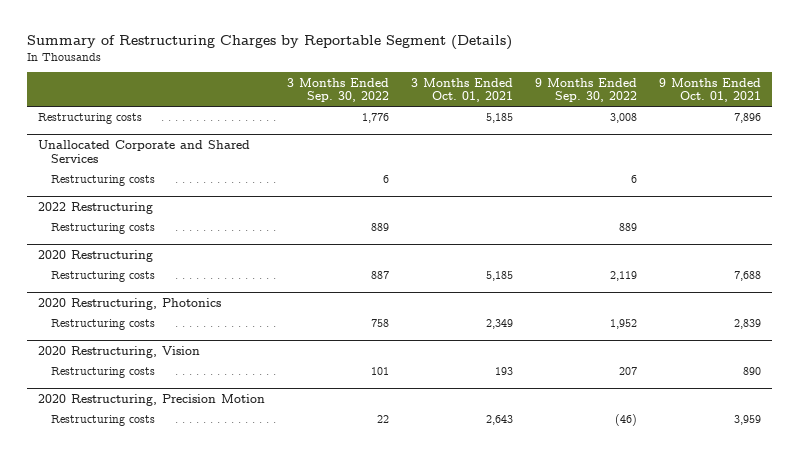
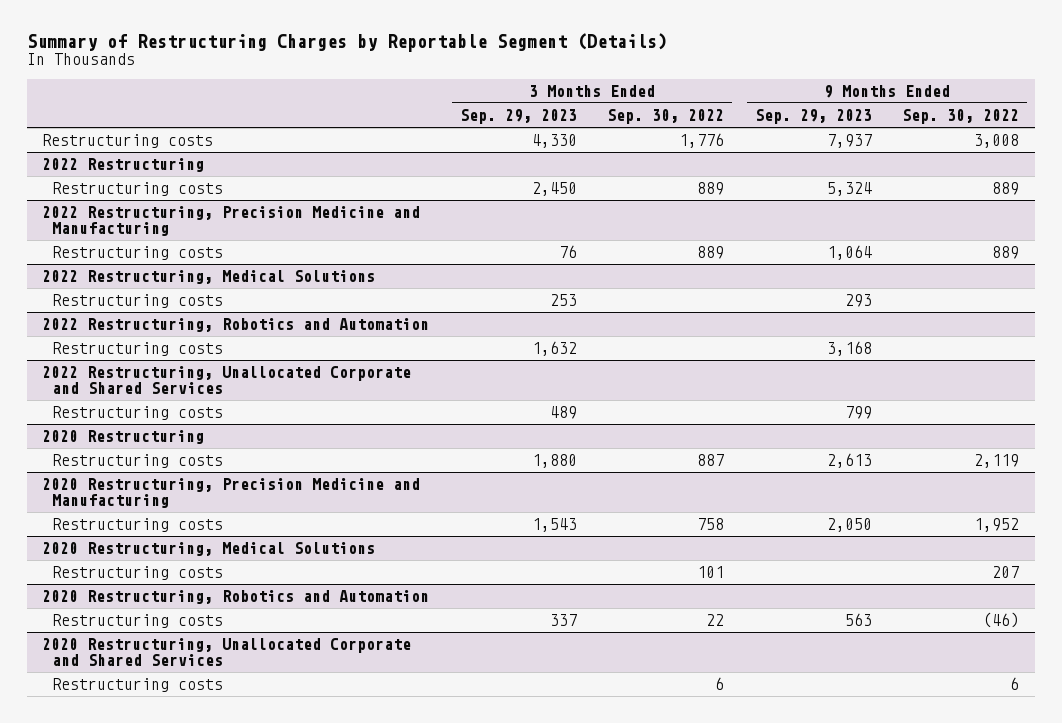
[410,77,513,103] 3 Months Ended Oct. 01, 2021 -> none
[658,77,761,103] 9 Months Ended Oct. 01, 2021 -> none
none -> [459,109,577,125] Sep. 29, 2023
none -> [754,109,872,125] Sep. 29, 2023
[37,140,250,163] Unallocated Corporate and Shared Services -> none
[50,175,155,187] Restructuring costs -> none
none -> [42,206,421,237] 2022 Restructuring, Precision Medicine and Manufacturing
none -> [52,246,224,261] Restructuring costs
none -> [42,270,376,285] 2022 Restructuring, Medical Solutions
none -> [52,294,224,309] Restructuring costs
none -> [42,318,430,333] 2022 Restructuring, Robotics and Automation
none -> [52,342,224,357] Restructuring costs
none -> [42,366,412,395] 2022 Restructuring, Unallocated Corporate and Shared Services
none -> [52,406,224,421] Restructuring costs
[37,298,221,311] 2020 Restructuring, Photonics -> none
none -> [42,478,421,509] 2020 Restructuring, Precision Medicine and Manufacturing
[37,346,200,359] 2020 Restructuring, Vision -> none
none -> [42,542,376,557] 2020 Restructuring, Medical Solutions
[37,394,265,407] 2020 Restructuring, Precision Motion -> none
none -> [42,590,430,605] 2020 Restructuring, Robotics and Automation
none -> [42,638,412,667] 2020 Restructuring, Unallocated Corporate and Shared Services
none -> [52,678,224,693] Restructuring costs

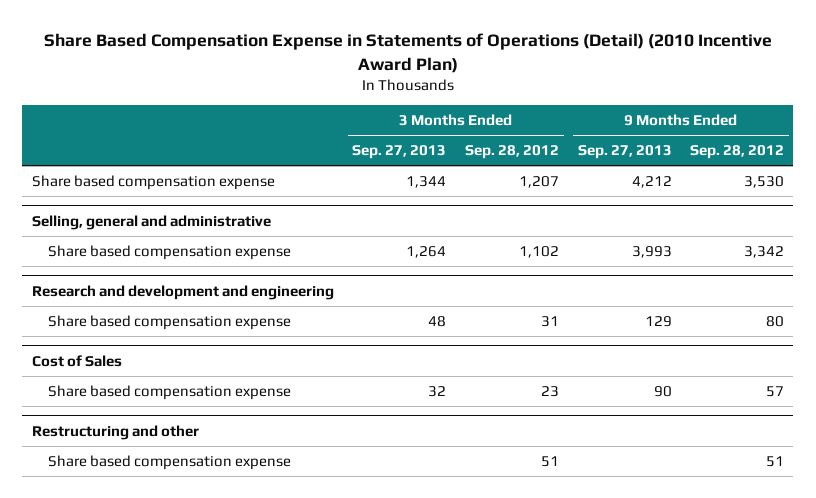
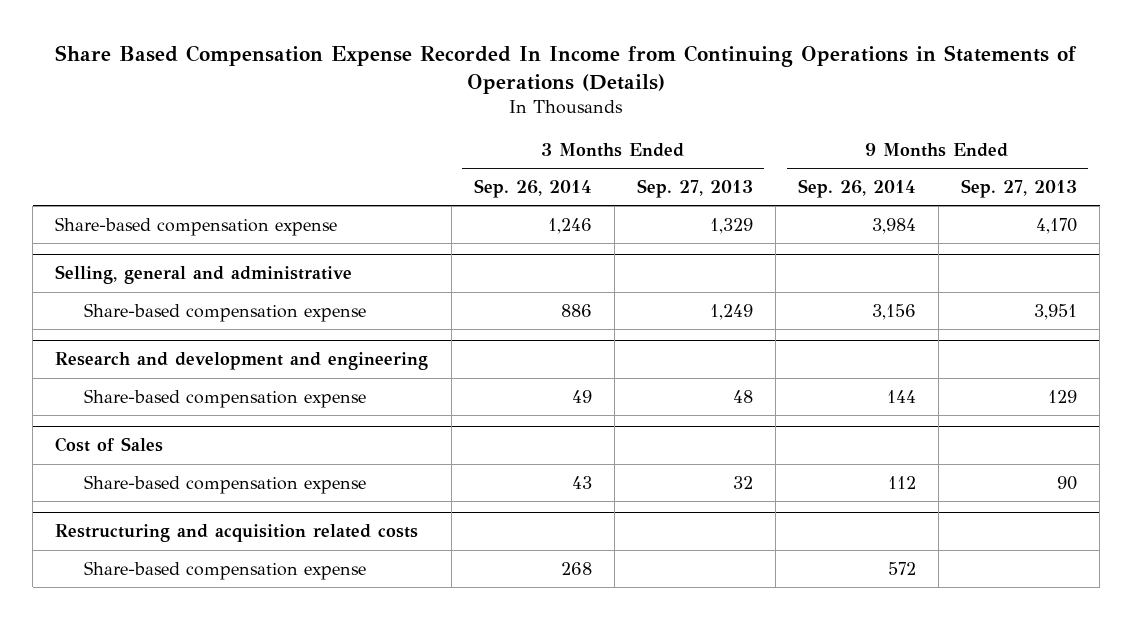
[43,33,772,73] Share Based Compensation Expense in Statements of Operations (Detail) (2010 Incentive Award Plan) -> [55,44,1078,95] Share Based Compensation Expense Recorded In Income from Continuing Operations in Statements of Operations (Details)
[464,145,559,160] Sep. 28, 2012 -> none
[690,145,785,160] Sep. 28, 2012 -> none
none -> [473,179,592,199] Sep. 26, 2014
none -> [797,179,916,199] Sep. 26, 2014
[31,174,275,190] Share based compensation expense -> [55,216,338,236] Share-based compensation expense
[406,175,447,188] 1,344 -> [709,217,753,234] 1,329
[631,175,672,188] 4,212 -> [1036,217,1078,234] 4,170
[47,244,291,260] Share based compensation expense -> [83,302,366,322] Share-based compensation expense
[406,245,447,258] 1,264 -> [709,303,753,320] 1,249
[631,245,672,258] 3,993 -> [1034,303,1078,320] 3,951
[47,314,291,330] Share based compensation expense -> [83,388,366,408] Share-based compensation expense
[31,424,199,440] Restructuring and other -> none
[47,384,291,400] Share based compensation expense -> [83,474,366,494] Share-based compensation expense
none -> [55,524,419,543] Restructuring and acquisition related costs
[47,454,291,470] Share based compensation expense -> [83,560,366,580] Share-based compensation expense

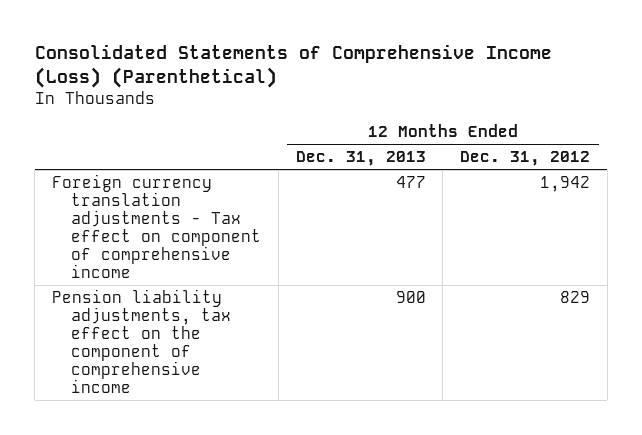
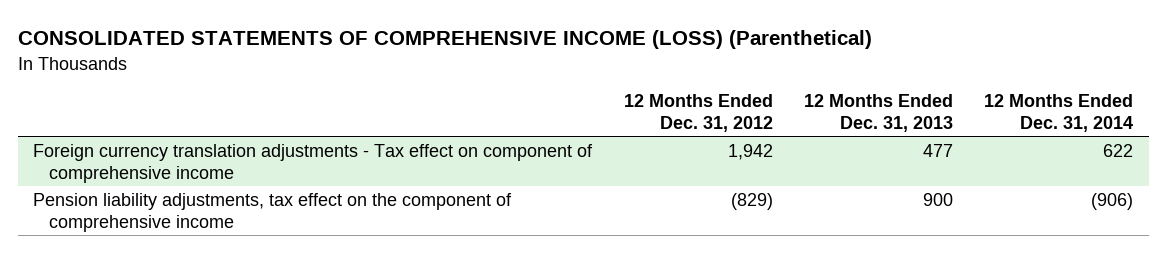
[34,43,552,88] Consolidated Statements of Comprehensive Income (Loss) (Parenthetical) -> [17,30,872,50] CONSOLIDATED STATEMENTS OF COMPREHENSIVE INCOME (LOSS) (Parenthetical)
none -> [984,93,1134,133] 12 Months Ended Dec. 31, 2014
[560,290,591,303] 829 -> [730,192,773,210] (829)

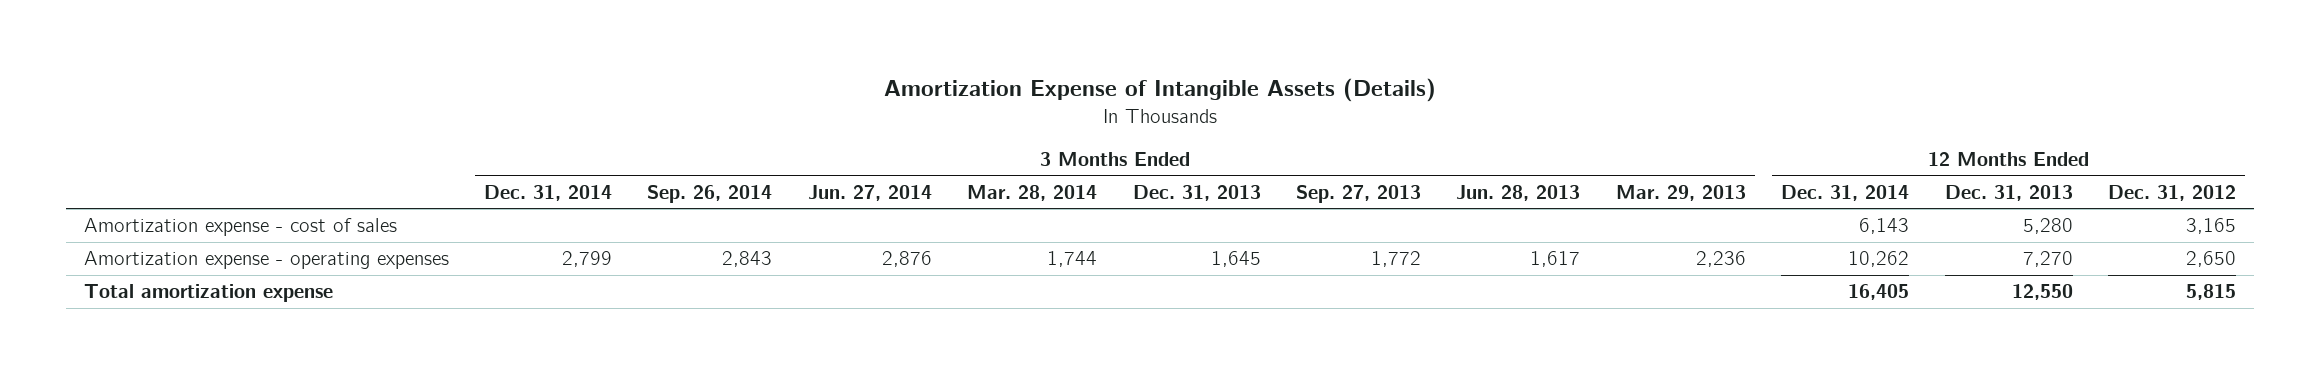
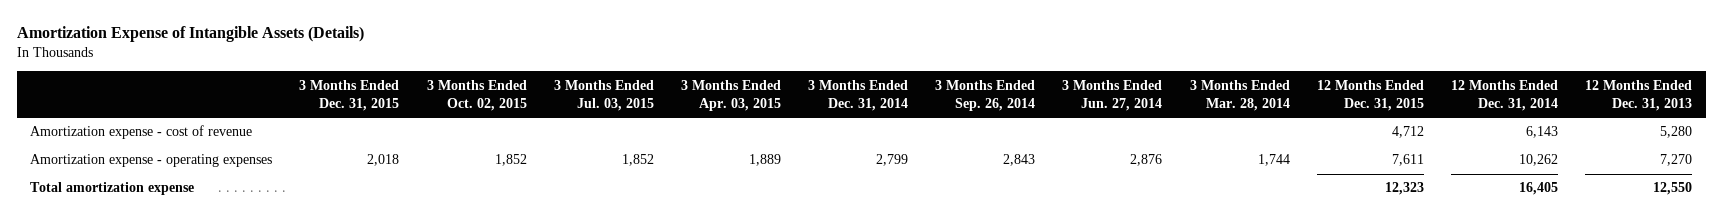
[1132,184,1261,201] Dec. 31, 2013 -> none
[1296,184,1422,203] Sep. 27, 2013 -> none
[1456,184,1581,201] Jun. 28, 2013 -> none
[1615,184,1746,201] Mar. 29, 2013 -> none
[2108,184,2237,201] Dec. 31, 2012 -> none
none -> [299,79,400,111] 3 Months Ended Dec. 31, 2015
none -> [426,79,527,111] 3 Months Ended Oct. 02, 2015
none -> [553,79,654,111] 3 Months Ended Jul. 03, 2015
none -> [680,79,781,111] 3 Months Ended Apr. 03, 2015
none -> [1316,79,1424,111] 12 Months Ended Dec. 31, 2015
[83,218,397,237] Amortization expense - cost of sales -> [30,125,253,140] Amortization expense - cost of revenue

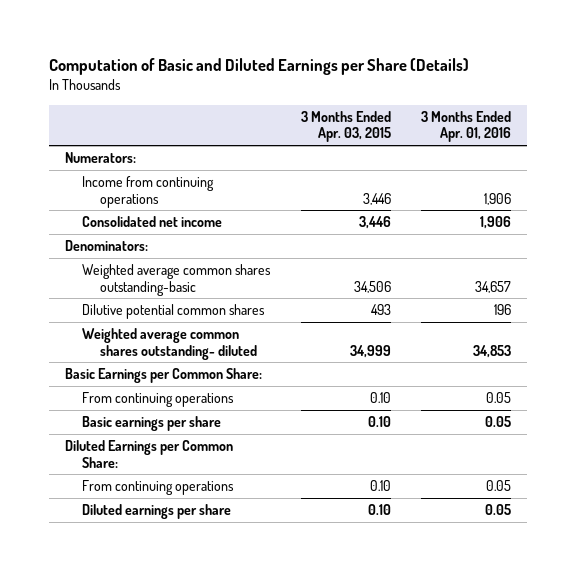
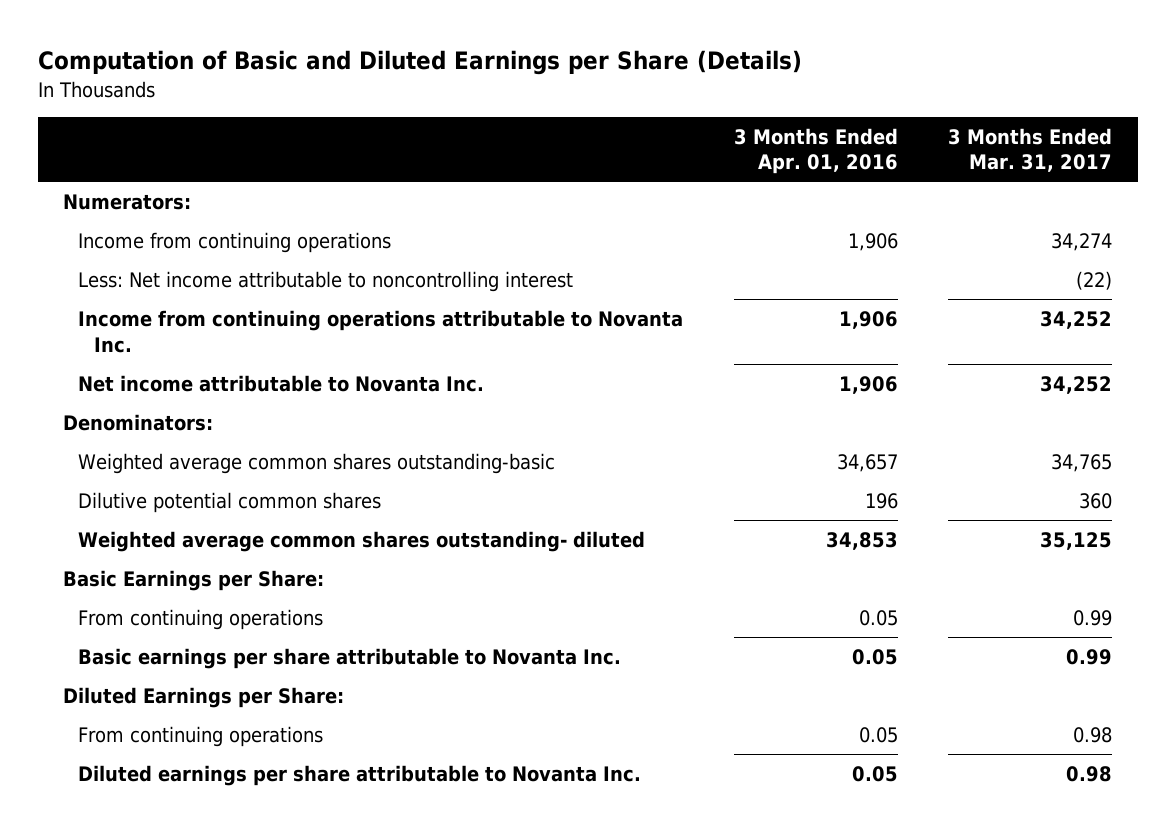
[300,110,391,143] 3 Months Ended Apr. 03, 2015 -> none
none -> [948,127,1113,173] 3 Months Ended Mar. 31, 2017
none -> [78,270,574,292] Less: Net income attributable to noncontrolling interest
none -> [78,309,684,353] Income from continuing operations attributable to Novanta Inc.
[82,216,223,228] Consolidated net income -> [78,374,485,392] Net income attributable to Novanta Inc.
[64,368,262,384] Basic Earnings per Common Share: -> [63,569,325,591] Basic Earnings per Share:
[82,416,222,432] Basic earnings per share -> [78,647,622,669] Basic earnings per share attributable to Novanta Inc.
[64,440,233,468] Diluted Earnings per Common Share: -> [63,686,345,708] Diluted Earnings per Share:
[82,504,232,520] Diluted earnings per share -> [78,764,642,786] Diluted earnings per share attributable to Novanta Inc.

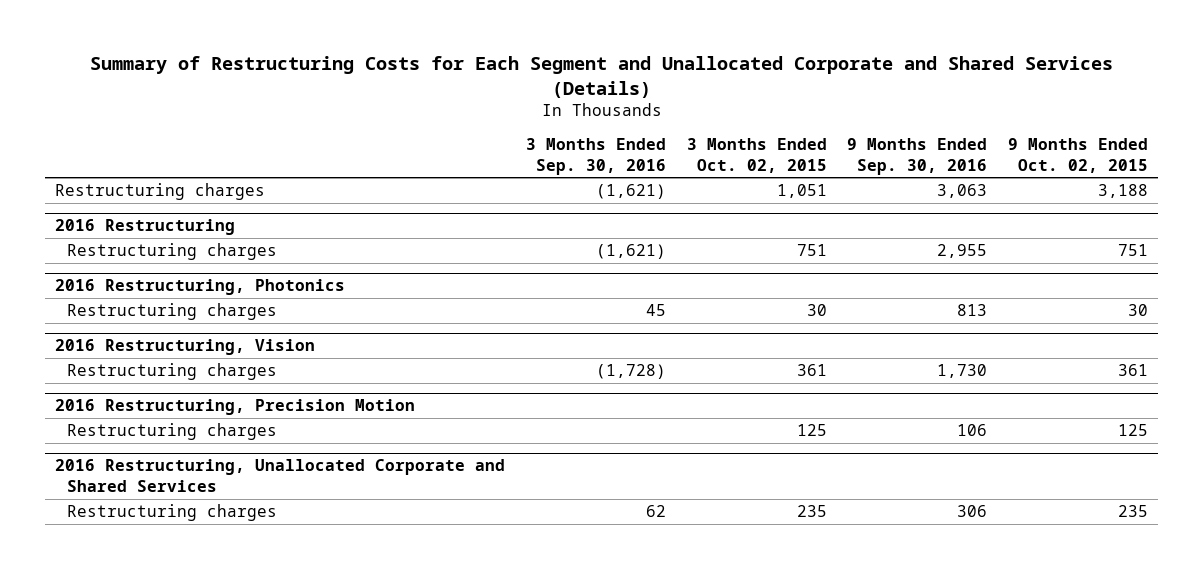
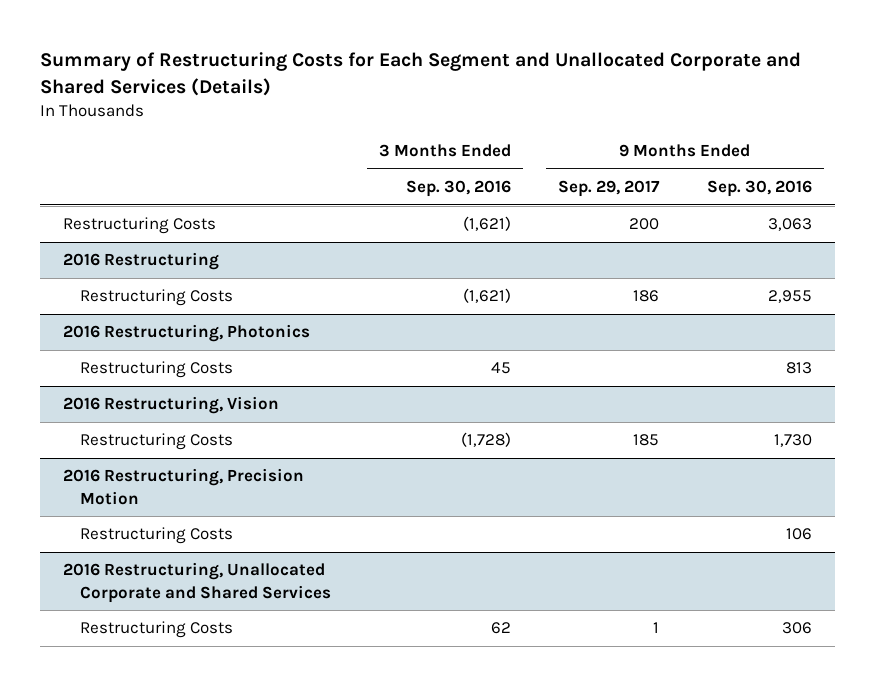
[686,138,827,173] 3 Months Ended Oct. 02, 2015 -> none
[1007,138,1148,173] 9 Months Ended Oct. 02, 2015 -> none
none -> [558,180,661,198] Sep. 29, 2017
[55,183,266,201] Restructuring charges -> [63,217,217,235] Restructuring Costs
[67,243,278,261] Restructuring charges -> [80,289,234,307] Restructuring Costs
[67,303,278,321] Restructuring charges -> [80,361,234,379] Restructuring Costs
[67,363,278,381] Restructuring charges -> [80,433,234,451] Restructuring Costs
[67,423,278,441] Restructuring charges -> [80,527,234,545] Restructuring Costs
[67,504,278,522] Restructuring charges -> [80,621,234,639] Restructuring Costs

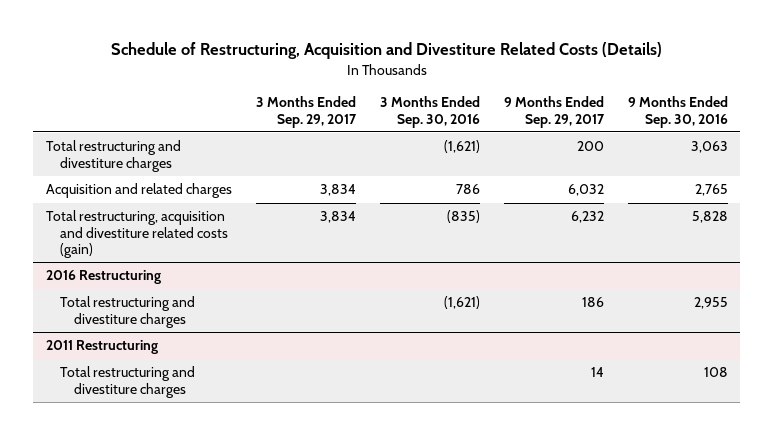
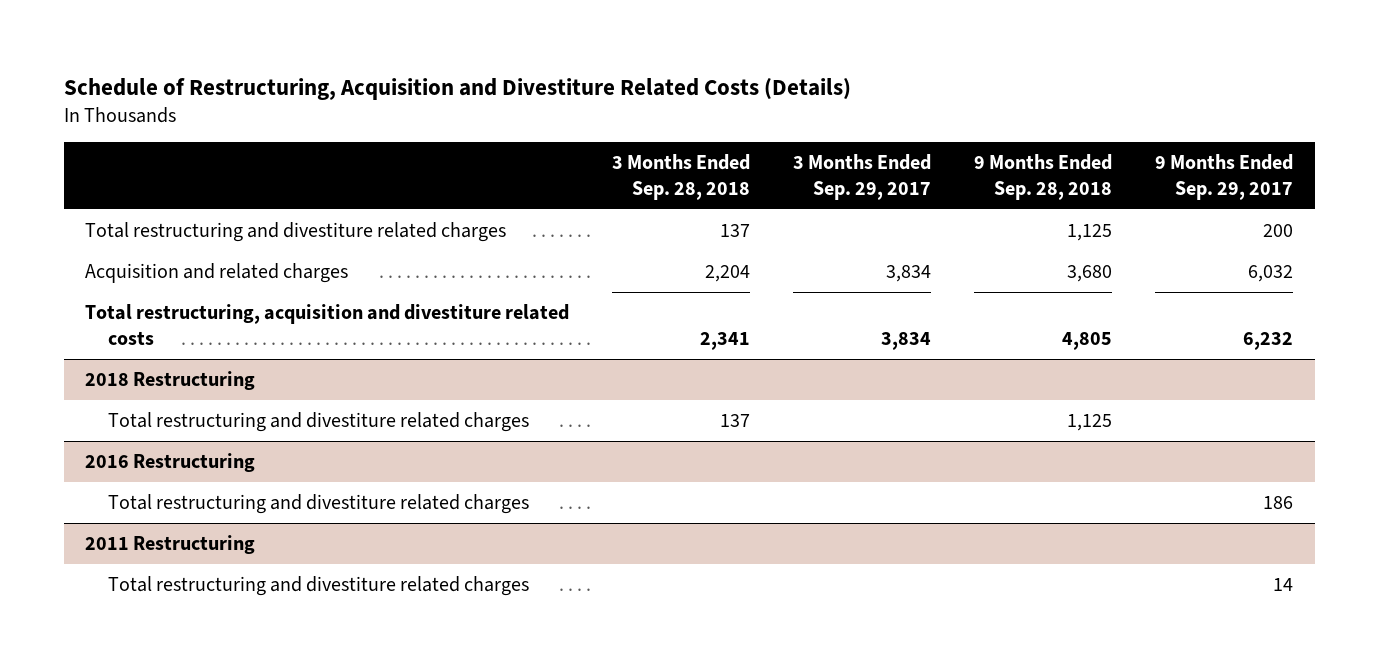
[379,96,480,128] 3 Months Ended Sep. 30, 2016 -> none
[628,96,729,128] 9 Months Ended Sep. 30, 2016 -> none
none -> [612,154,751,200] 3 Months Ended Sep. 28, 2018
none -> [974,154,1113,200] 9 Months Ended Sep. 28, 2018
[45,140,181,172] Total restructuring and divestiture charges -> [85,222,507,243] Total restructuring and divestiture related charges
[45,210,228,259] Total restructuring, acquisition and divestiture related costs (gain) -> [85,304,570,345] Total restructuring, acquisition and divestiture related costs
none -> [85,371,256,391] 2018 Restructuring
none -> [107,412,529,433] Total restructuring and divestiture related charges
[59,296,195,328] Total restructuring and divestiture charges -> [107,494,529,515] Total restructuring and divestiture related charges
[59,366,195,398] Total restructuring and divestiture charges -> [107,576,529,597] Total restructuring and divestiture related charges

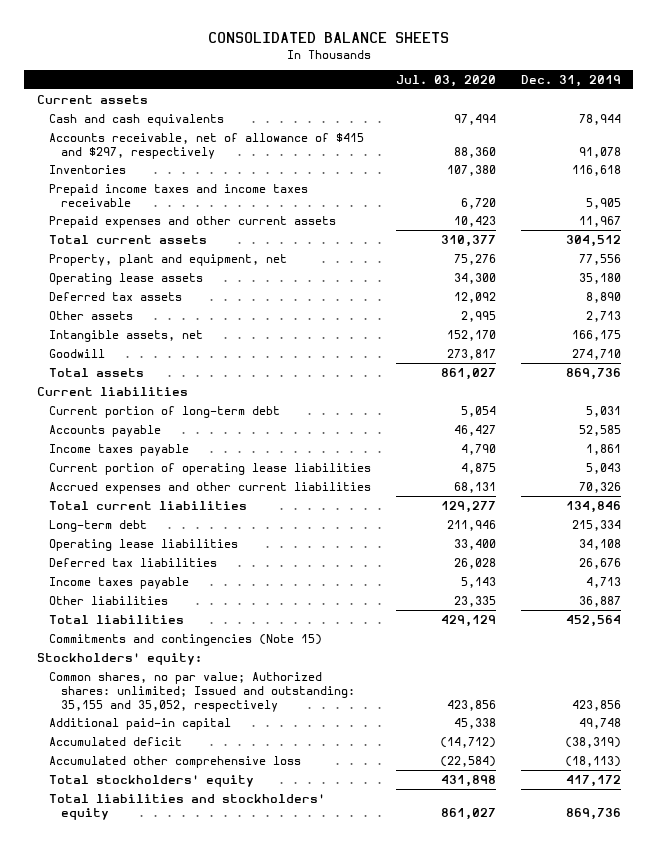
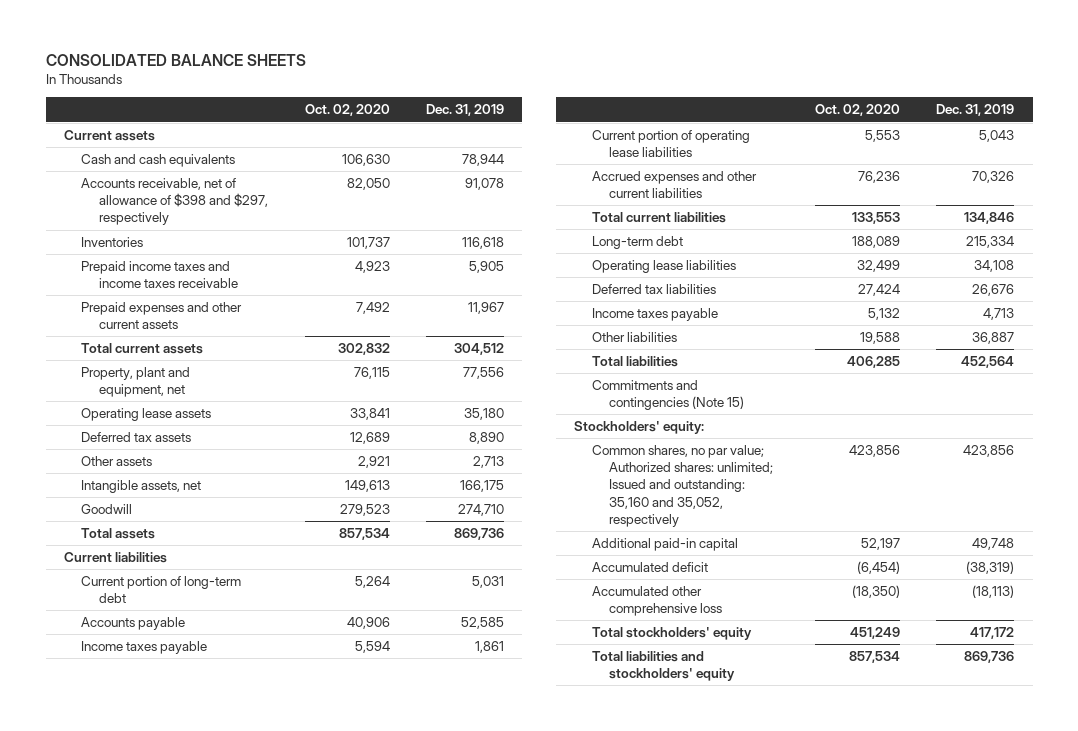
[395,74,496,87] Jul. 03, 2020 -> none
none -> [304,104,390,117] Oct. 02, 2020
[48,132,364,159] Accounts receivable, net of allowance of $415 and $297, respectively -> [81,177,269,226] Accounts receivable, net of allowance of $398 and $297, respectively
[48,671,355,712] Common shares, no par value; Authorized shares: unlimited; Issued and outstanding: 35,155 and 35,052, respectively -> [591,444,774,527] Common shares, no par value; Authorized shares: unlimited; Issued and outstanding: 35,160 and 35,052, respectively

